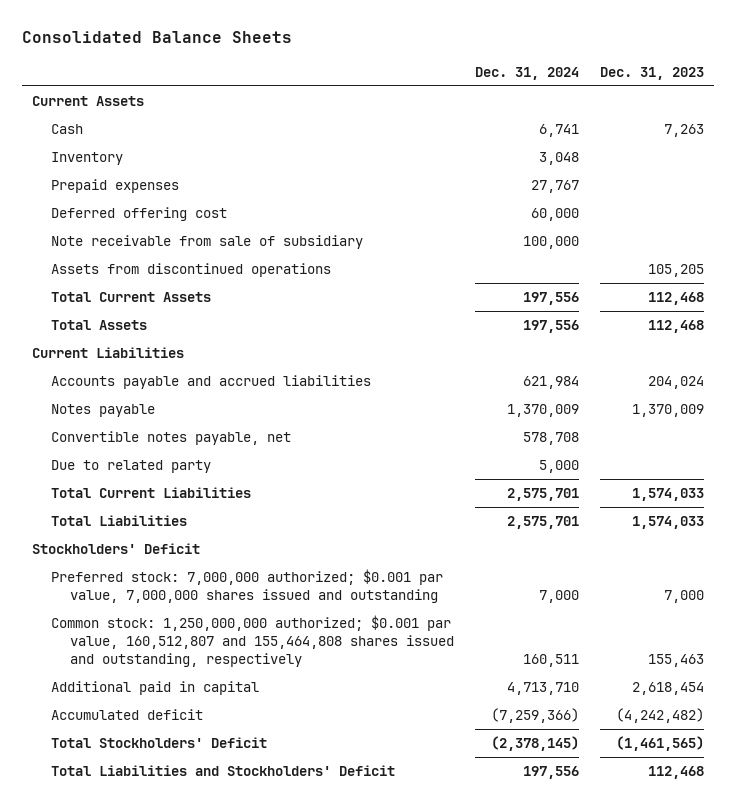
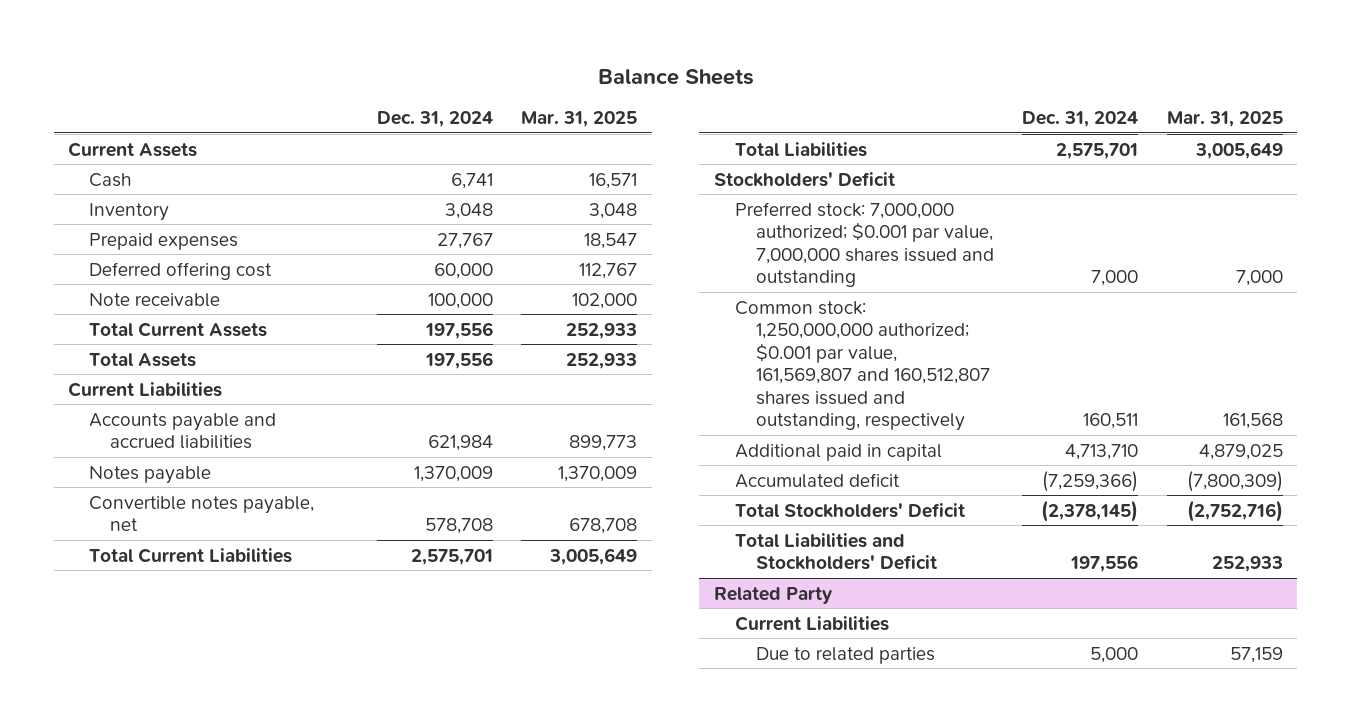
[21,31,292,44] Consolidated Balance Sheets -> [597,68,754,85] Balance Sheets
[599,66,704,80] Dec. 31, 2023 -> none
none -> [521,111,638,128] Mar. 31, 2025
[50,235,363,250] Note receivable from sale of subsidiary -> none
[50,263,331,278] Assets from discontinued operations -> none
none -> [89,292,221,307] Note receivable
[50,460,211,474] Due to related party -> none
[50,615,454,668] Common stock: 1,250,000,000 authorized; $0.001 par value, 160,512,807 and 155,464,808 shares issued and outstanding, respectively -> [734,300,990,432] Common stock: 1,250,000,000 authorized; $0.001 par value, 161,569,807 and 160,512,807 shares issued and outstanding, respectively
none -> [713,586,832,604] Related Party
none -> [734,615,889,631] Current Liabilities
none -> [755,646,935,664] Due to related parties

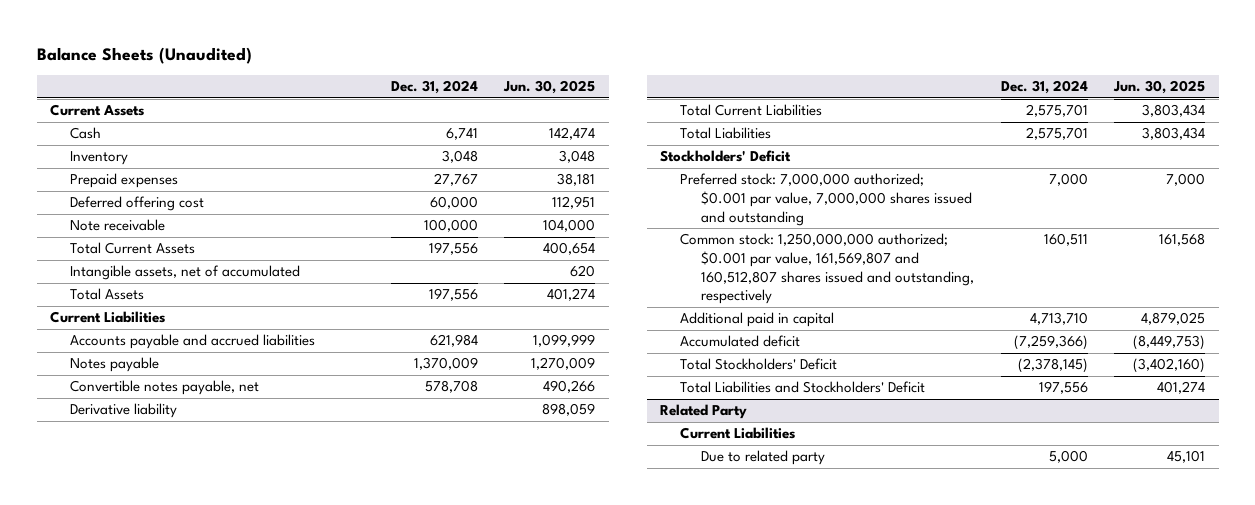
[597,68,754,85] Balance Sheets -> [36,46,252,64] Balance Sheets (Unaudited)
[521,111,638,128] Mar. 31, 2025 -> none
none -> [503,80,596,95] Jun. 30, 2025
none -> [70,265,301,281] Intangible assets, net of accumulated
none -> [70,403,178,419] Derivative liability
[755,646,935,664] Due to related parties -> [700,450,825,466] Due to related party

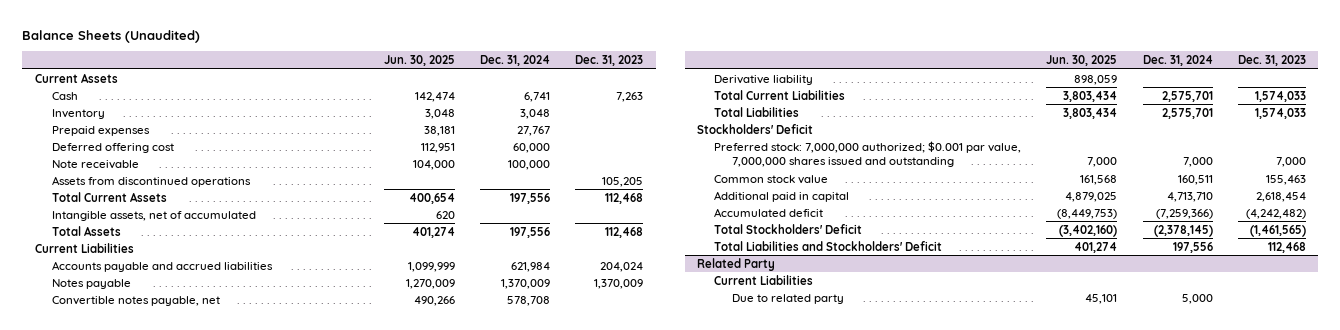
none -> [575,55,644,67] Dec. 31, 2023
none -> [51,175,251,187] Assets from discontinued operations
[680,233,974,305] Common stock: 1,250,000,000 authorized; $0.001 par value, 161,569,807 and 160,512,807 shares issued and outstanding, respectively -> [714,174,829,184] Common stock value

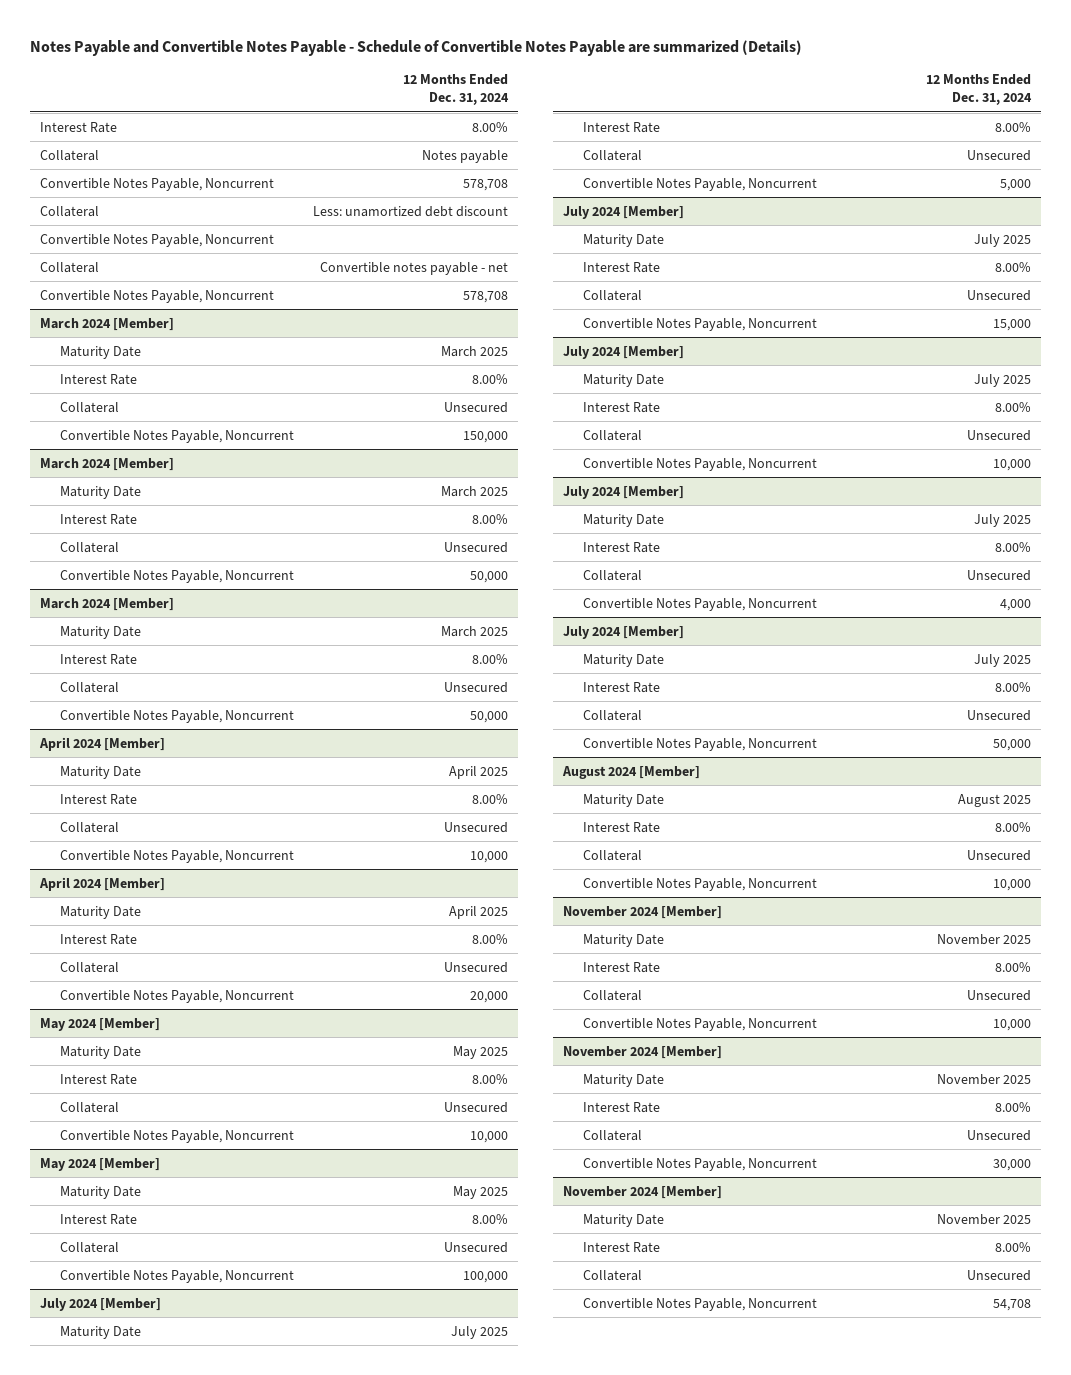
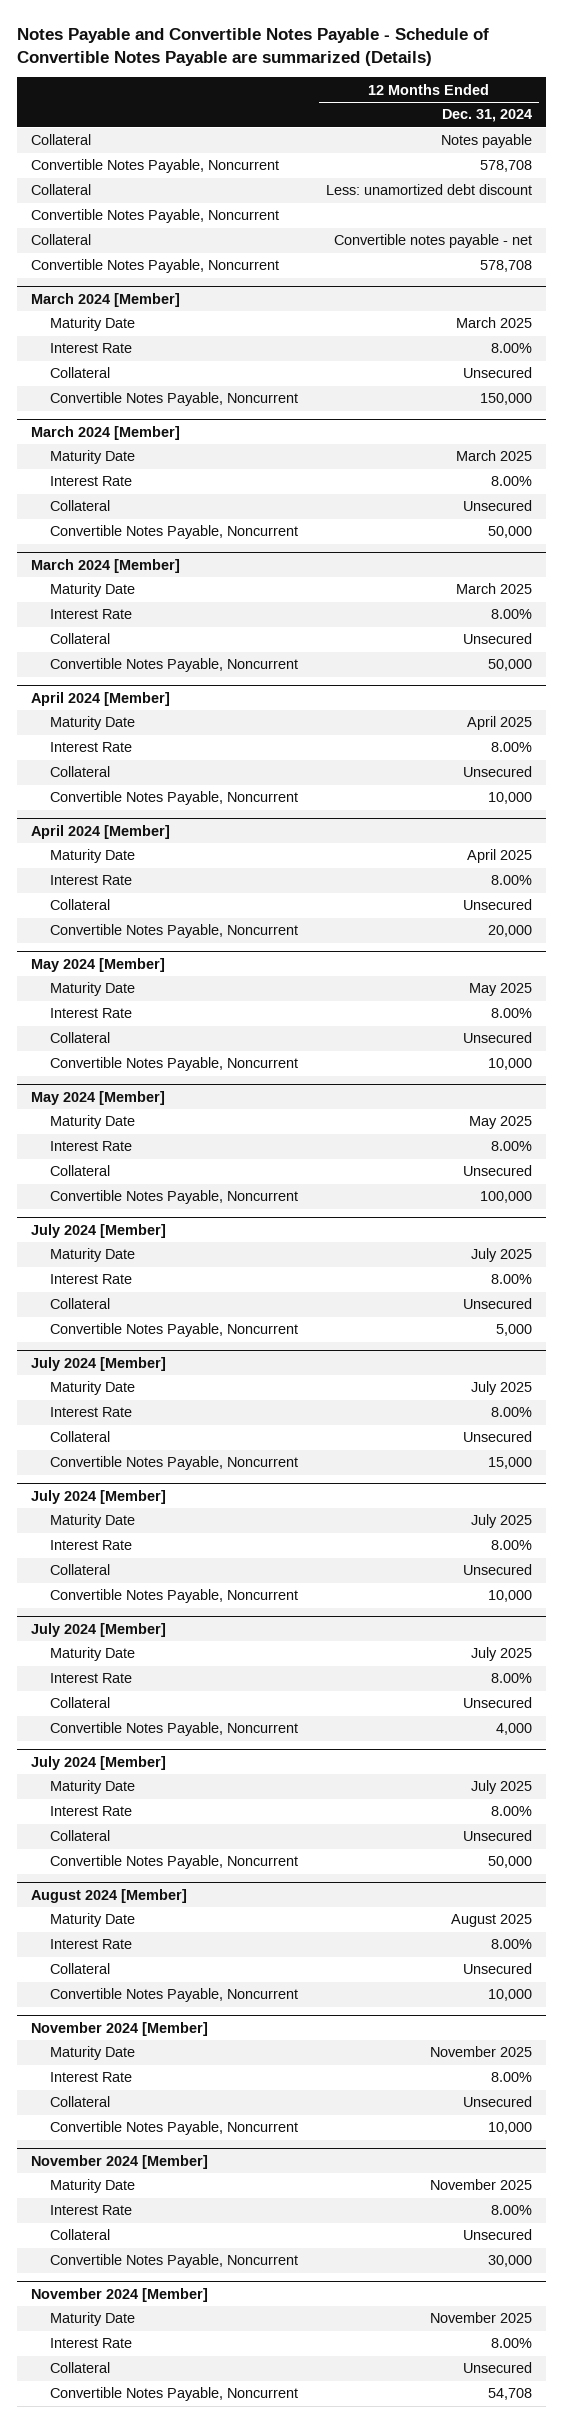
[39,121,117,133] Interest Rate -> none

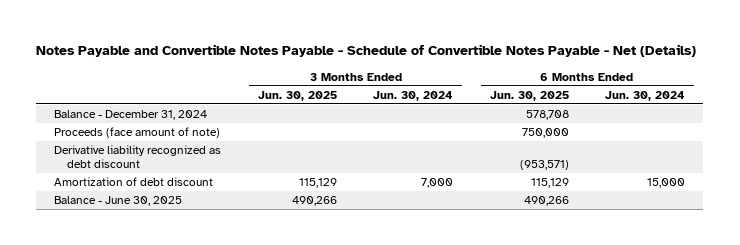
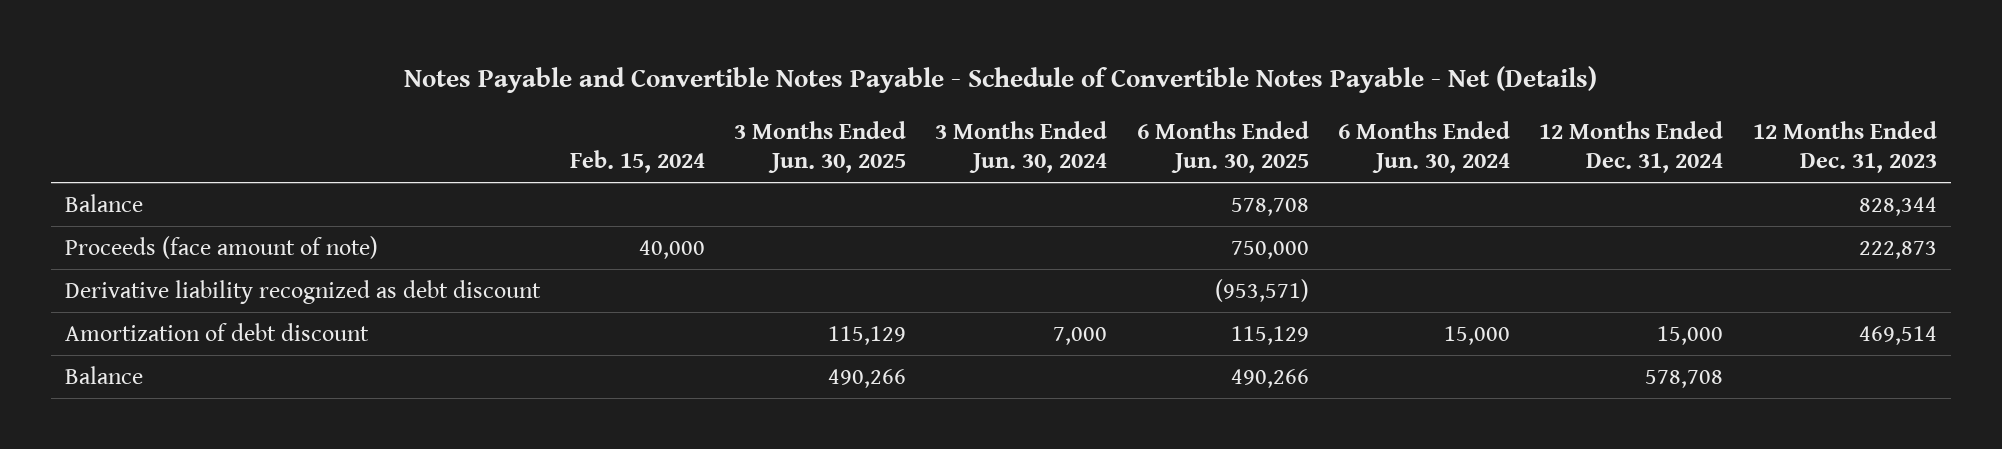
none -> [569,149,705,173] Feb. 15, 2024
none -> [1539,121,1724,173] 12 Months Ended Dec. 31, 2024
none -> [1752,121,1937,173] 12 Months Ended Dec. 31, 2023
[54,110,208,121] Balance - December 31, 2024 -> [65,193,144,212] Balance
[54,196,183,207] Balance - June 30, 2025 -> [65,365,144,384] Balance

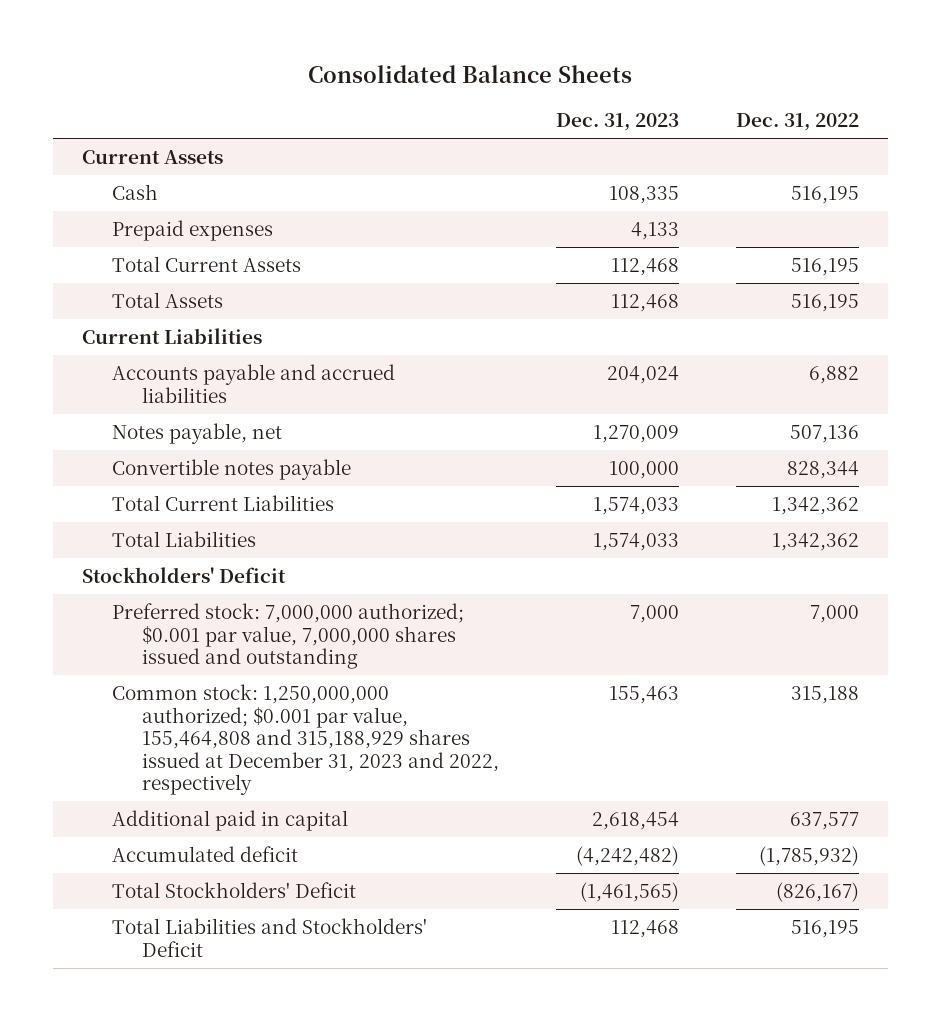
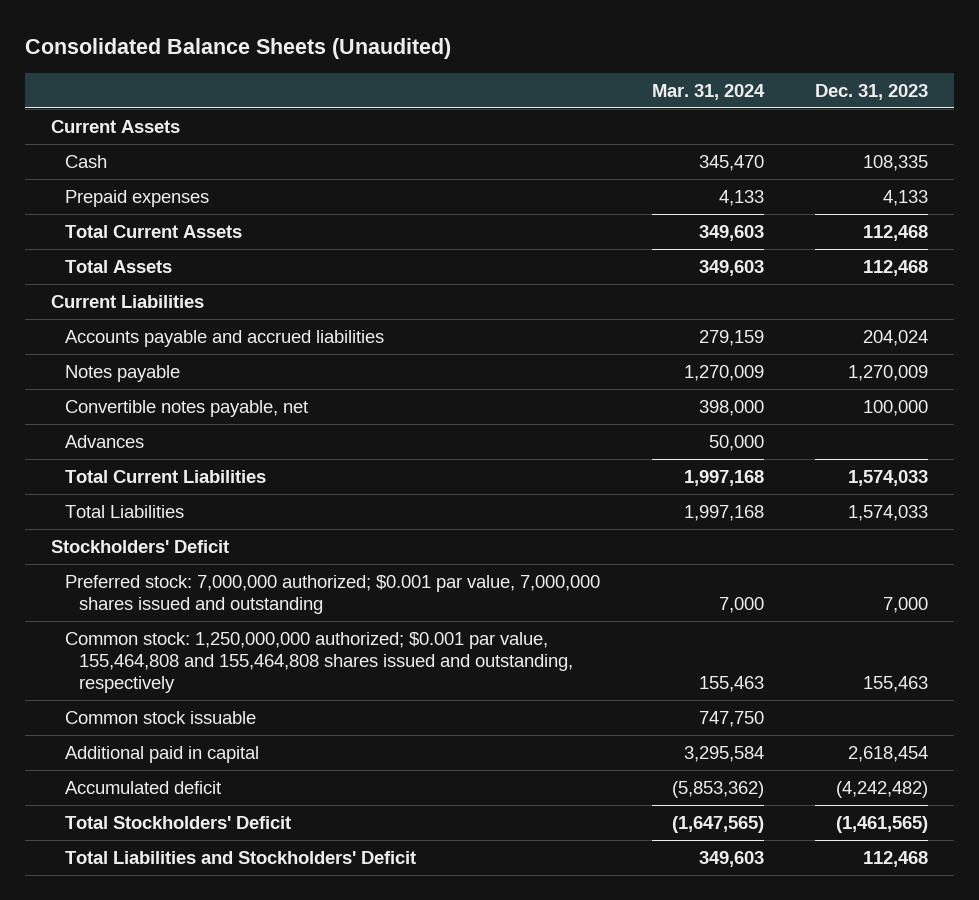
[308,64,633,83] Consolidated Balance Sheets -> [25,38,452,60] Consolidated Balance Sheets (Unaudited)
[736,113,860,132] Dec. 31, 2022 -> none
none -> [651,83,765,100] Mar. 31, 2024
[111,422,282,444] Notes payable, net -> [65,364,181,382] Notes payable
[111,458,351,480] Convertible notes payable -> [65,399,309,417] Convertible notes payable, net
none -> [65,434,145,448] Advances
[111,683,500,796] Common stock: 1,250,000,000 authorized; $0.001 par value, 155,464,808 and 315,188,929 shares issued at December 31, 2023 and 2022, respectively -> [65,631,574,694] Common stock: 1,250,000,000 authorized; $0.001 par value, 155,464,808 and 155,464,808 shares issued and outstanding, respectively
none -> [65,710,257,724] Common stock issuable

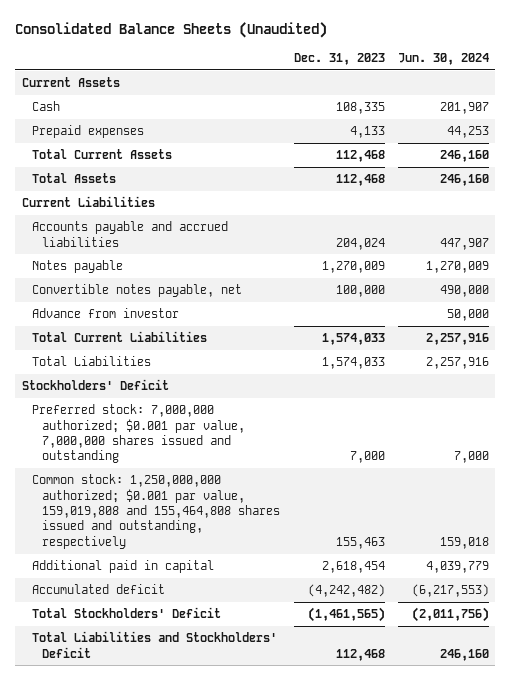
[651,83,765,100] Mar. 31, 2024 -> none
none -> [397,52,489,65] Jun. 30, 2024
[65,434,145,448] Advances -> [32,308,180,319] Advance from investor
[65,710,257,724] Common stock issuable -> none
[65,631,574,694] Common stock: 1,250,000,000 authorized; $0.001 par value, 155,464,808 and 155,464,808 shares issued and outstanding, respectively -> [32,474,281,549] Common stock: 1,250,000,000 authorized; $0.001 par value, 159,019,808 and 155,464,808 shares issued and outstanding, respectively

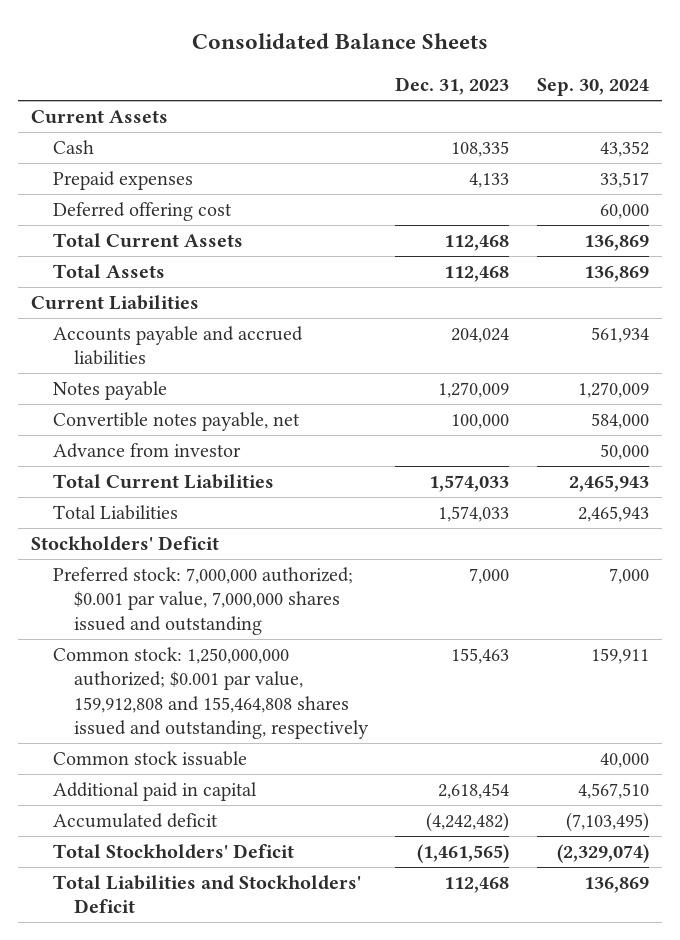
[15,21,328,38] Consolidated Balance Sheets (Unaudited) -> [192,32,489,49] Consolidated Balance Sheets
[397,52,489,65] Jun. 30, 2024 -> none
none -> [536,78,649,97] Sep. 30, 2024
none -> [52,202,232,222] Deferred offering cost
[32,474,281,549] Common stock: 1,250,000,000 authorized; $0.001 par value, 159,019,808 and 155,464,808 shares issued and outstanding, respectively -> [52,647,369,739] Common stock: 1,250,000,000 authorized; $0.001 par value, 159,912,808 and 155,464,808 shares issued and outstanding, respectively
none -> [52,751,247,767] Common stock issuable

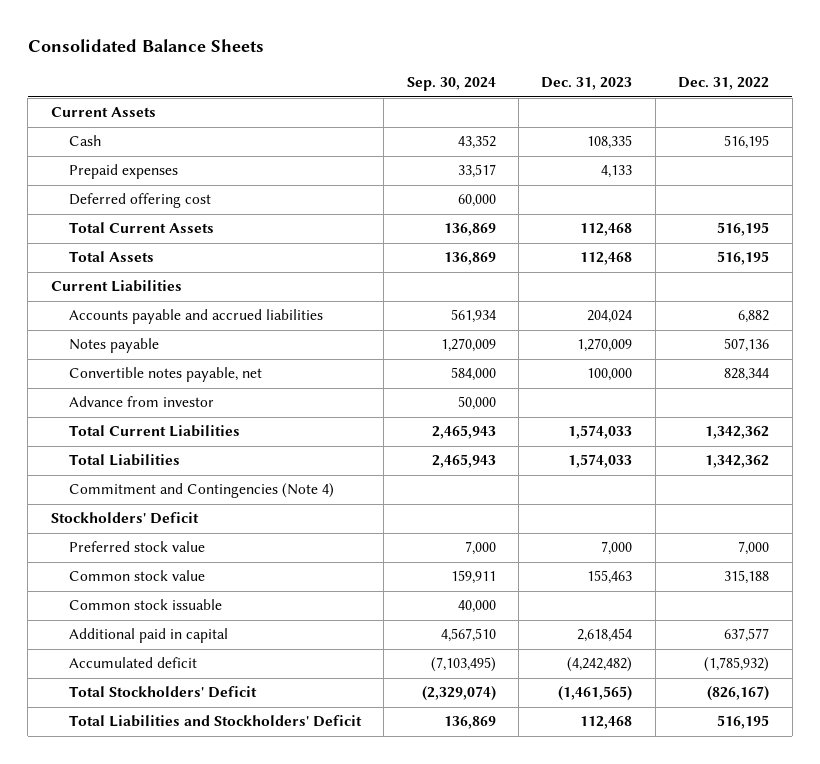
none -> [678,77,770,91] Dec. 31, 2022
none -> [68,483,334,499] Commitment and Contingencies (Note 4)
[52,567,353,635] Preferred stock: 7,000,000 authorized; $0.001 par value, 7,000,000 shares issued and outstanding -> [68,541,205,553] Preferred stock value
[52,647,369,739] Common stock: 1,250,000,000 authorized; $0.001 par value, 159,912,808 and 155,464,808 shares issued and outstanding, respectively -> [68,570,205,582] Common stock value

